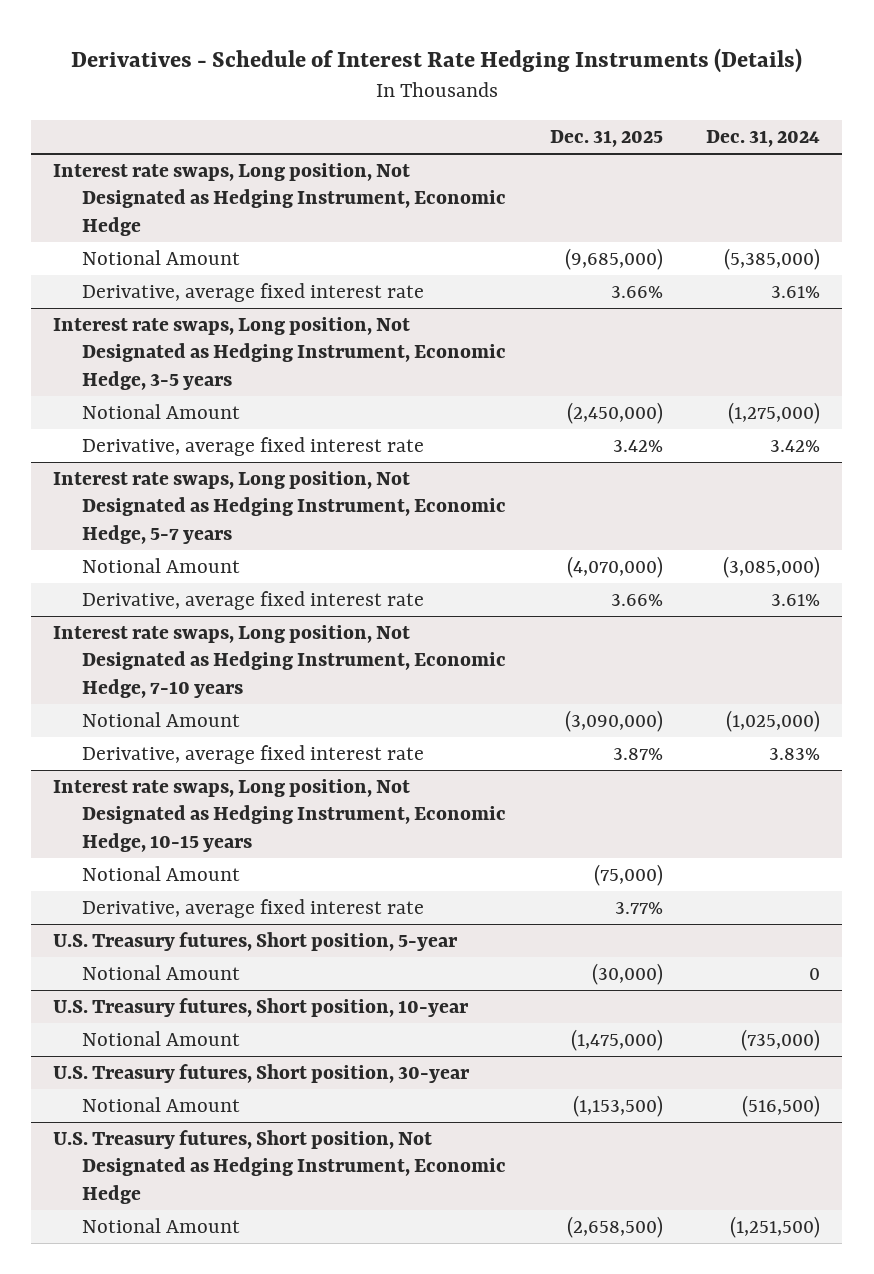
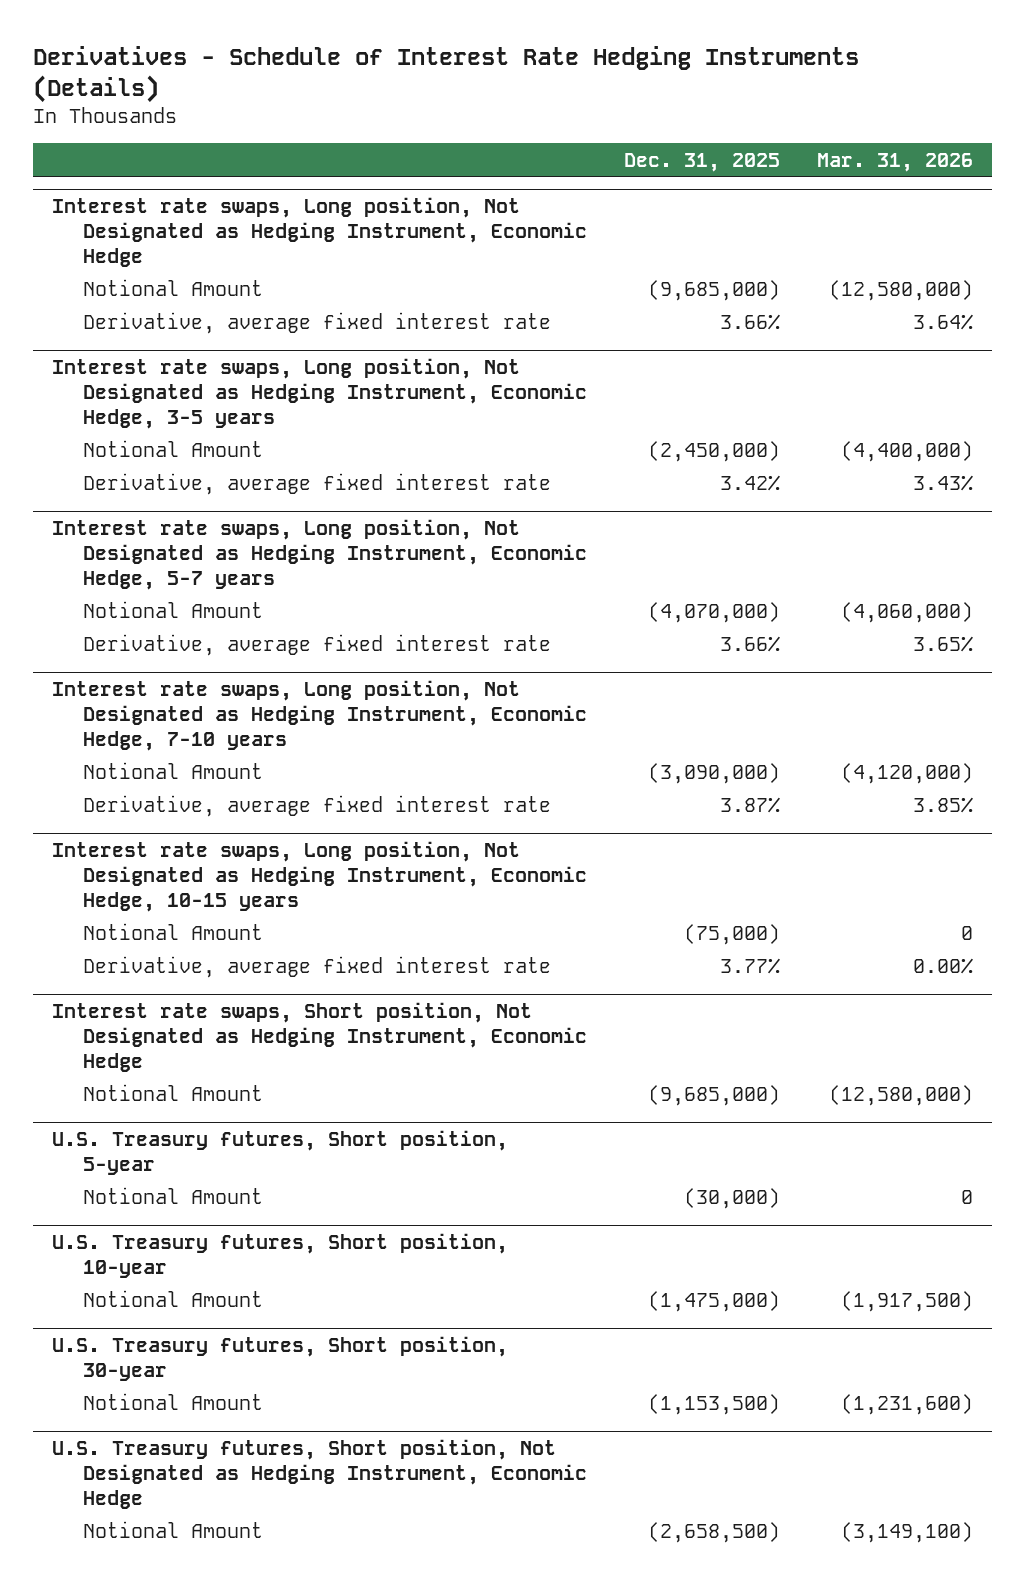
[706,130,821,148] Dec. 31, 2024 -> none
none -> [817,153,974,173] Mar. 31, 2026
none -> [51,1002,587,1072] Interest rate swaps, Short position, Not Designated as Hedging Instrument, Economic Hedge
none -> [82,1083,263,1101] Notional Amount

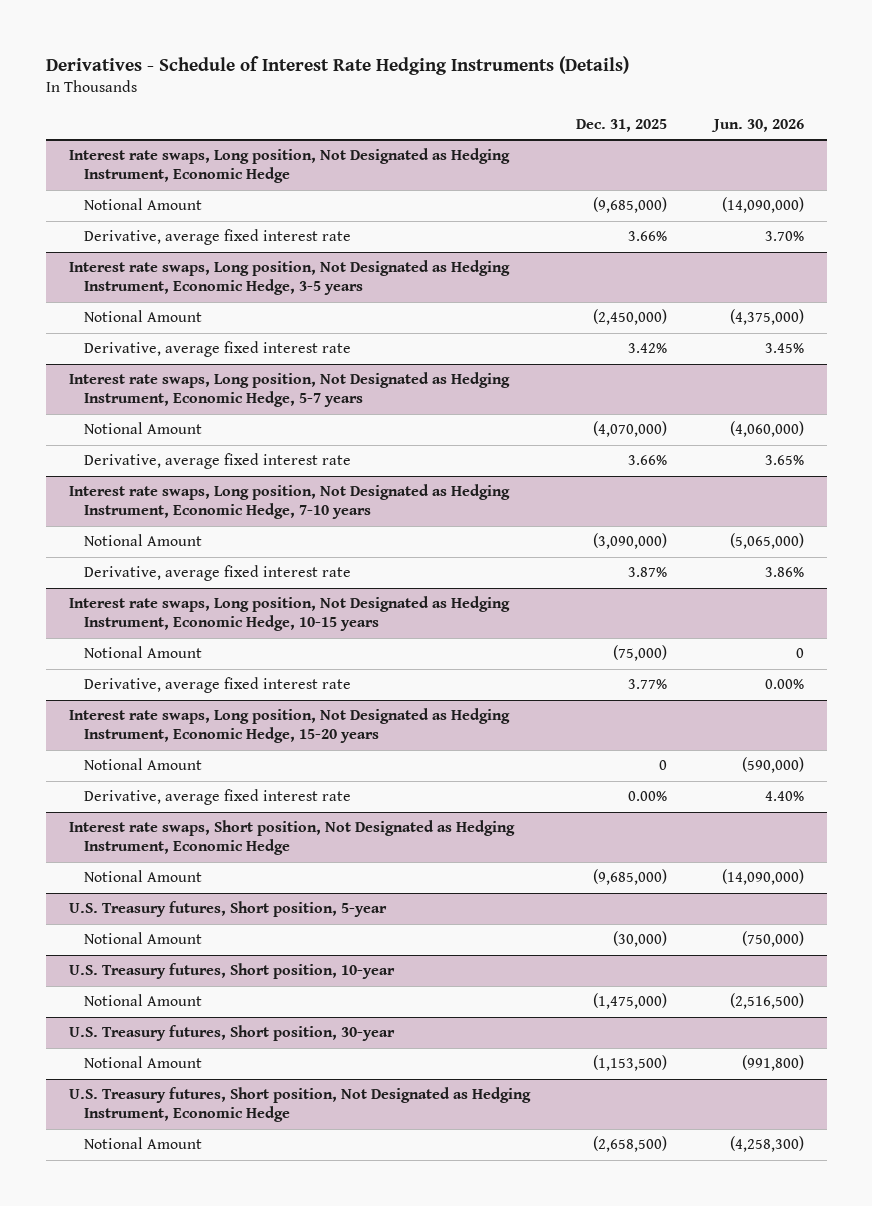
[817,153,974,173] Mar. 31, 2026 -> none
none -> [710,118,804,132] Jun. 30, 2026
none -> [68,708,510,744] Interest rate swaps, Long position, Not Designated as Hedging Instrument, Economic Hedge, 15-20 years
none -> [83,758,202,771] Notional Amount
none -> [83,789,351,806] Derivative, average fixed interest rate

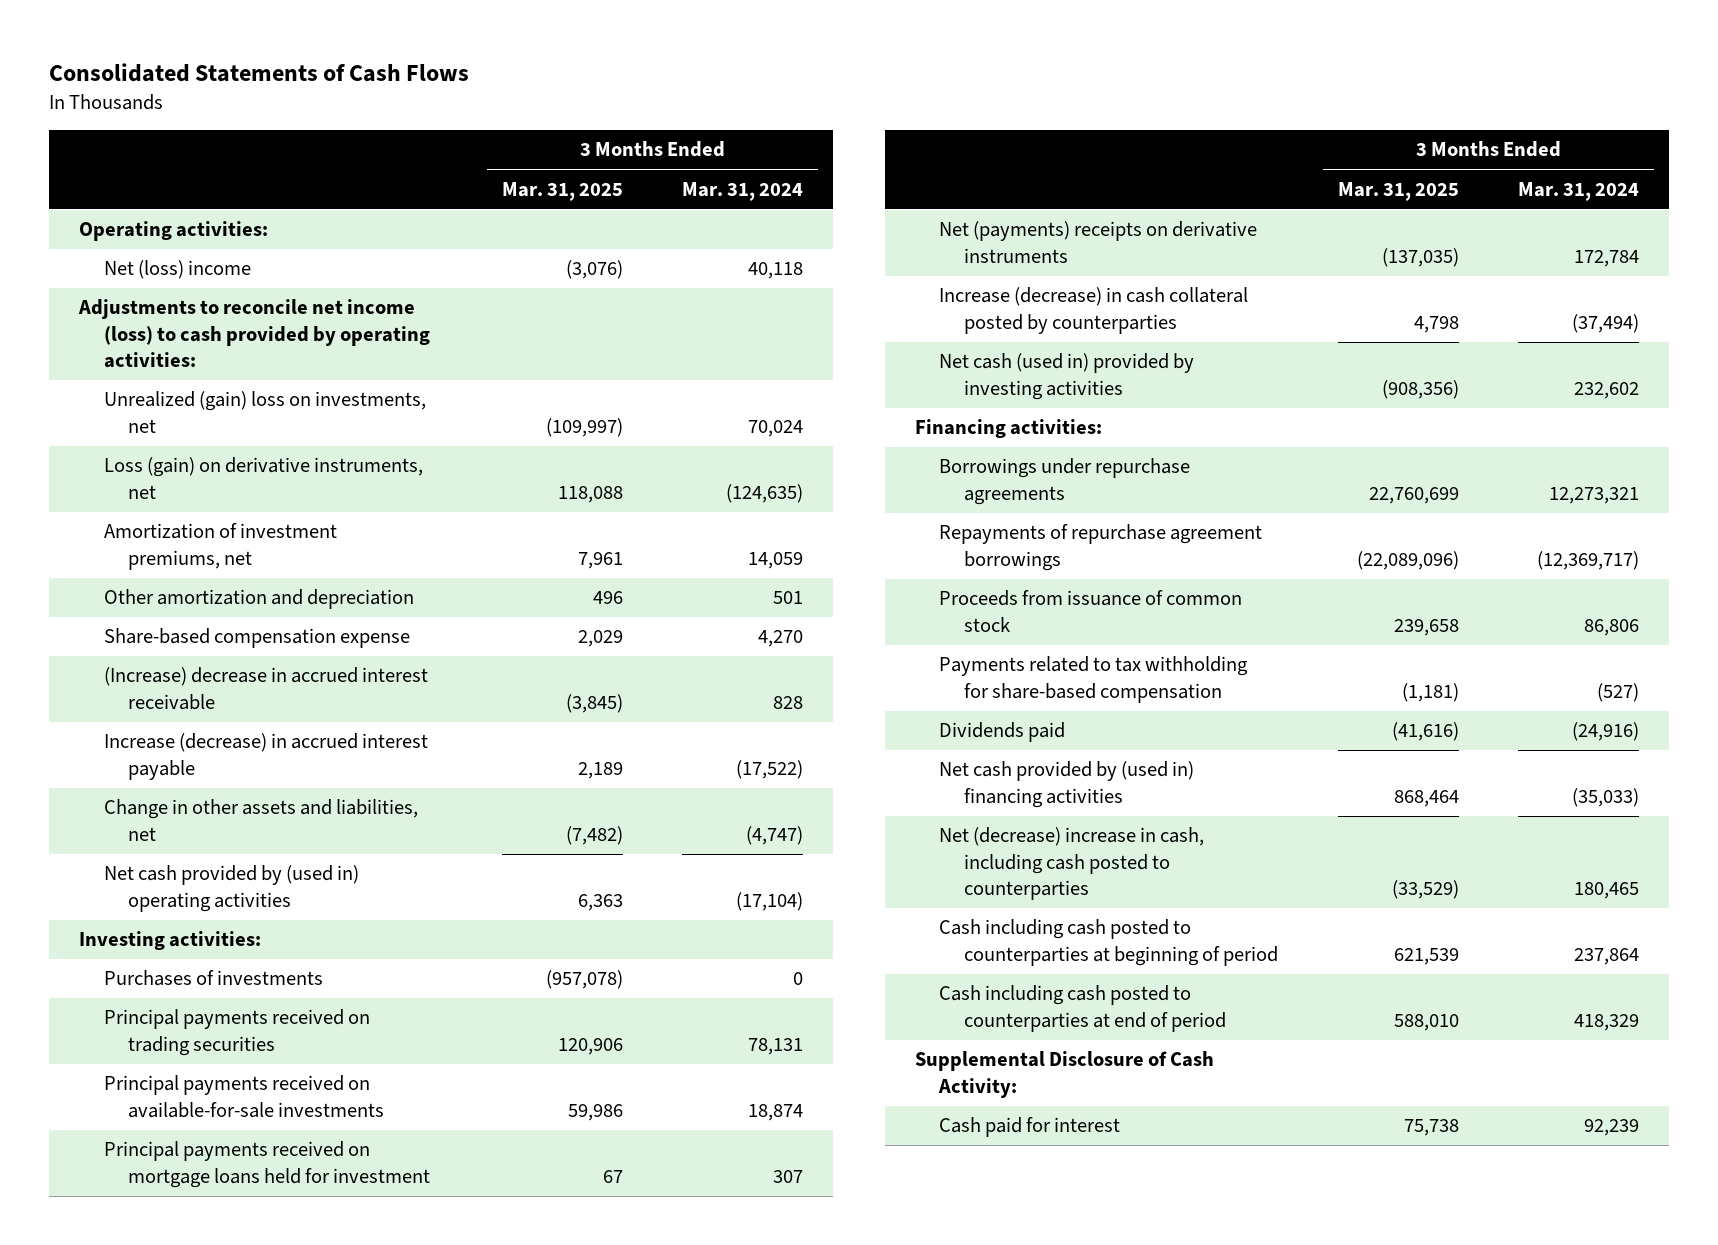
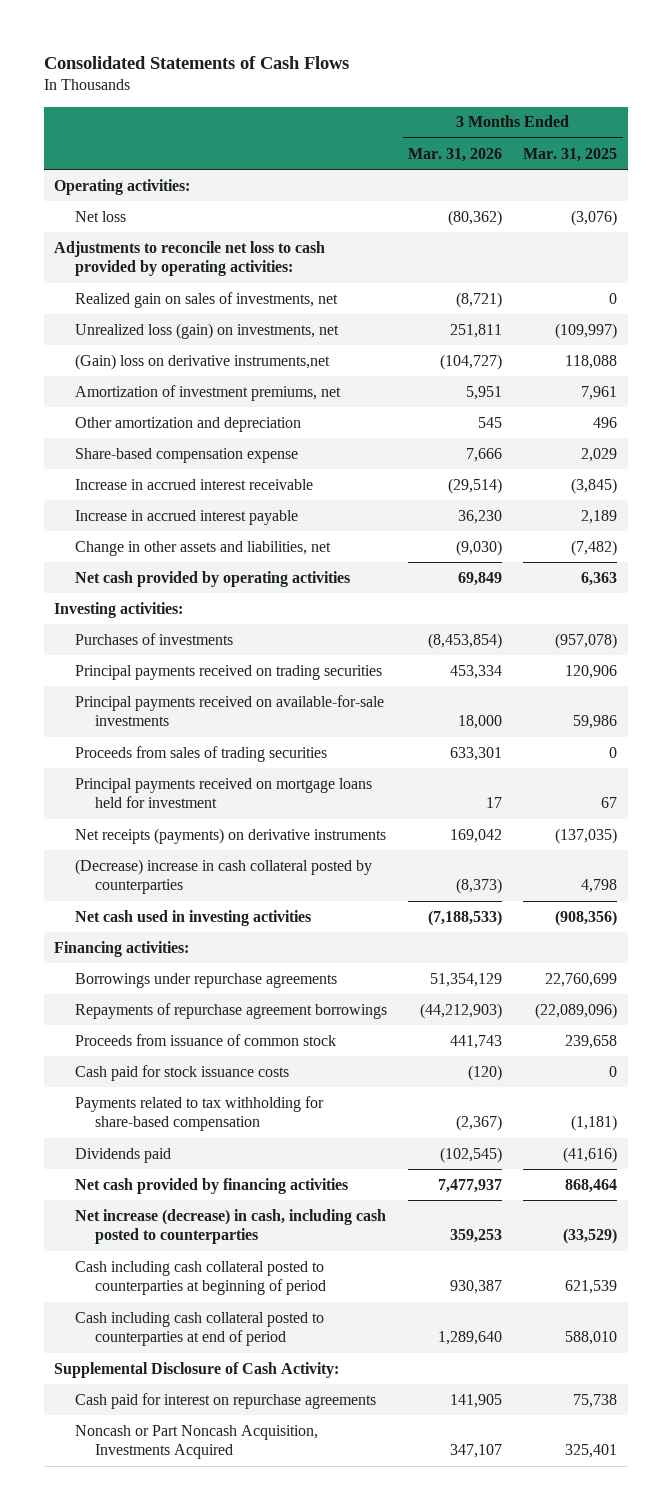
[682,181,804,201] Mar. 31, 2024 -> none
none -> [408,147,503,162] Mar. 31, 2026
[103,260,251,280] Net (loss) income -> [74,210,126,222] Net loss
[77,299,430,369] Adjustments to reconcile net income (loss) to cash provided by operating activities: -> [54,240,326,277] Adjustments to reconcile net loss to cash provided by operating activities:
none -> [74,291,338,308] Realized gain on sales of investments, net
[103,391,426,433] Unrealized (gain) loss on investments, net -> [74,322,339,339] Unrealized loss (gain) on investments, net
[103,457,423,499] Loss (gain) on derivative instruments, net -> [74,353,330,370] (Gain) loss on derivative instruments,net
[103,667,428,710] (Increase) decrease in accrued interest receivable -> [74,478,313,490] Increase in accrued interest receivable
[103,733,428,780] Increase (decrease) in accrued interest payable -> [74,509,298,525] Increase in accrued interest payable
[103,865,359,912] Net cash provided by (used in) operating activities -> [74,570,350,587] Net cash provided by operating activities
none -> [74,745,327,762] Proceeds from sales of trading securities
[939,221,1258,263] Net (payments) receipts on derivative instruments -> [74,827,386,844] Net receipts (payments) on derivative instruments
[939,287,1249,334] Increase (decrease) in cash collateral posted by counterparties -> [74,858,372,895] (Decrease) increase in cash collateral posted by counterparties
[939,353,1195,400] Net cash (used in) provided by investing activities -> [74,909,311,926] Net cash used in investing activities
none -> [74,1064,289,1081] Cash paid for stock issuance costs
[939,761,1195,808] Net cash provided by (used in) financing activities -> [74,1177,348,1194] Net cash provided by financing activities
[939,827,1205,901] Net (decrease) increase in cash, including cash posted to counterparties -> [74,1208,386,1245] Net increase (decrease) in cash, including cash posted to counterparties
[939,919,1279,966] Cash including cash posted to counterparties at beginning of period -> [74,1260,327,1296] Cash including cash collateral posted to counterparties at beginning of period
[939,985,1227,1032] Cash including cash posted to counterparties at end of period -> [74,1311,324,1347] Cash including cash collateral posted to counterparties at end of period
[939,1117,1121,1138] Cash paid for interest -> [74,1392,376,1409] Cash paid for interest on repurchase agreements
none -> [74,1424,318,1460] Noncash or Part Noncash Acquisition, Investments Acquired

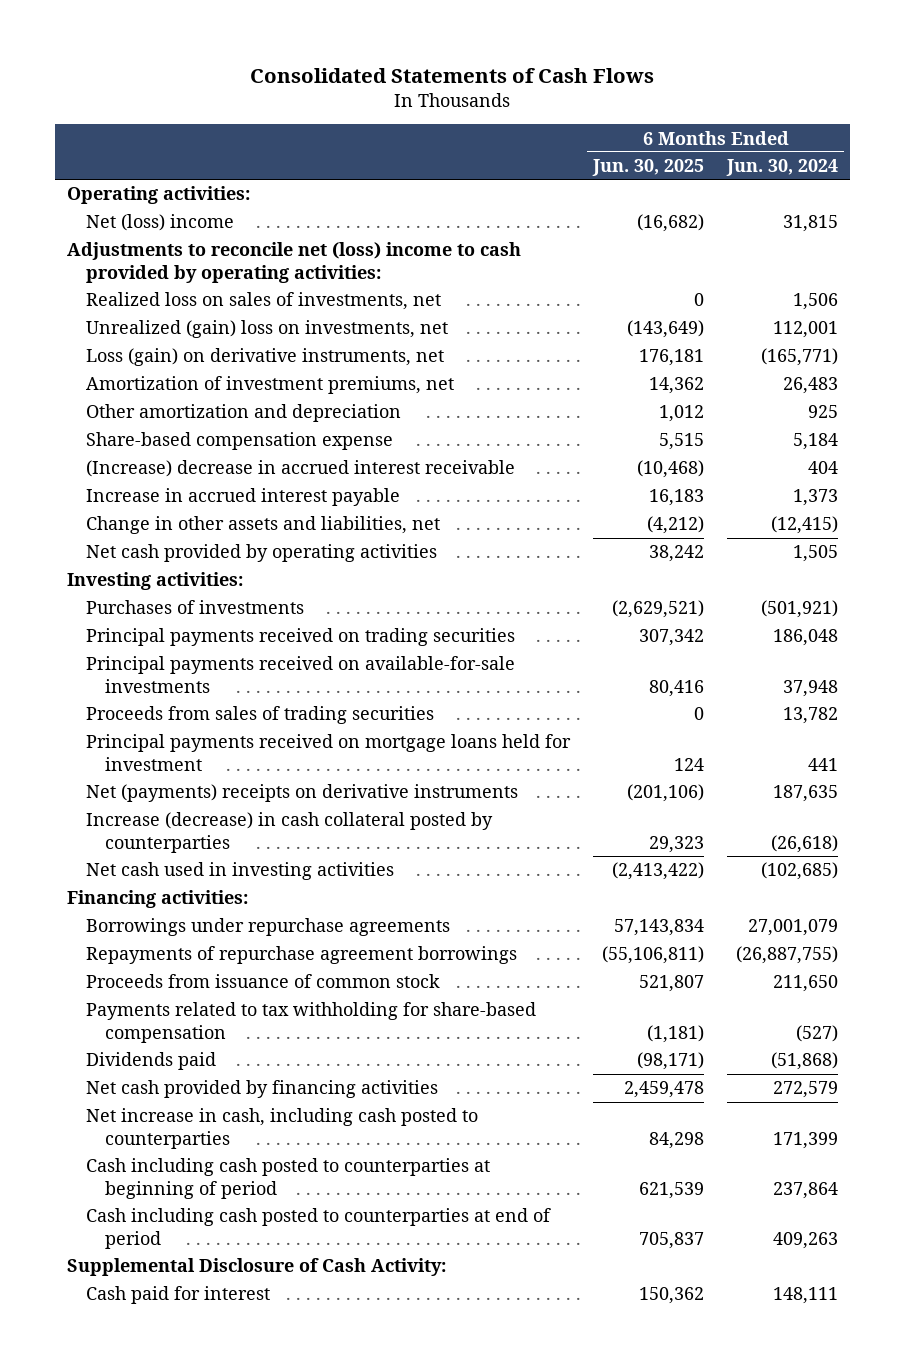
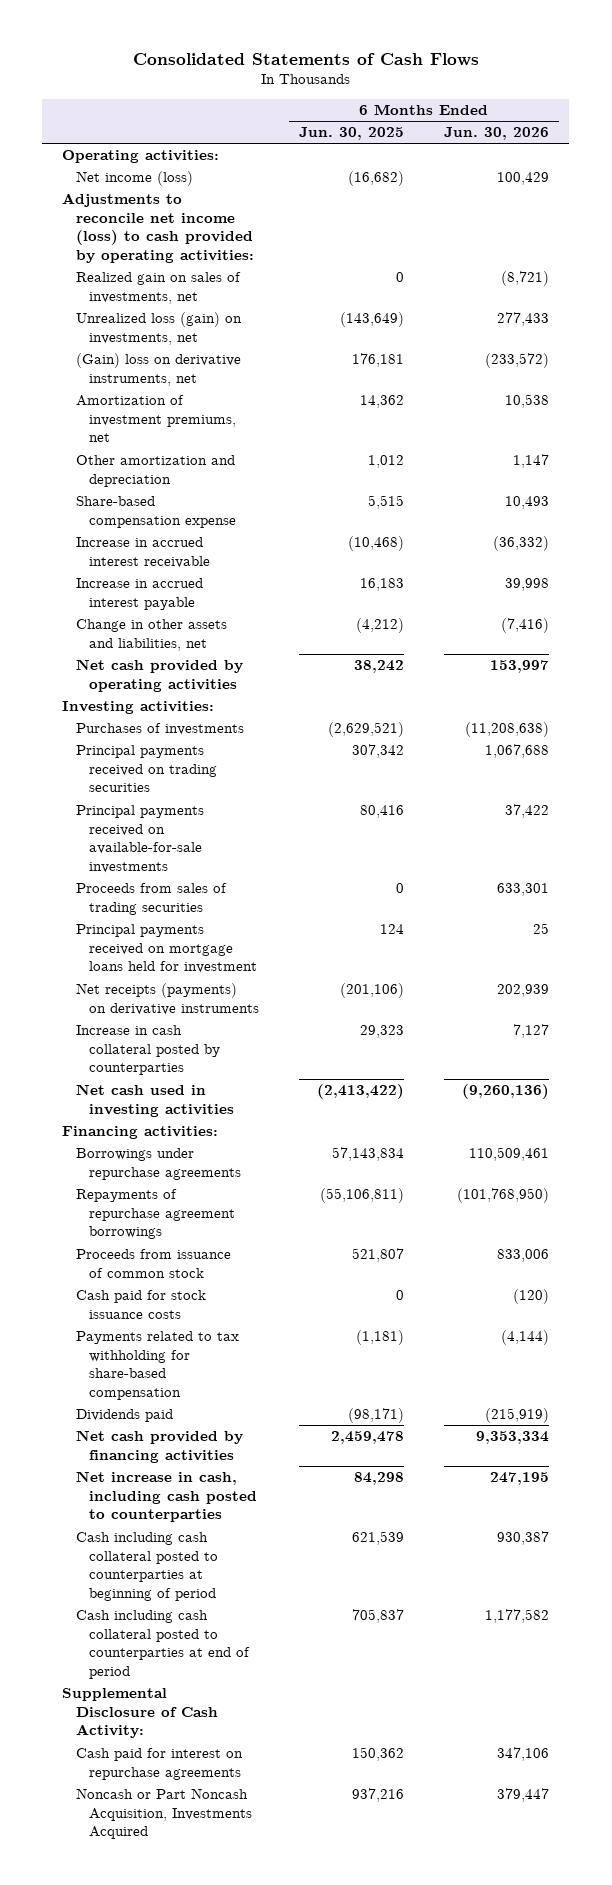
[726,159,839,177] Jun. 30, 2024 -> none
none -> [444,127,550,141] Jun. 30, 2026
[85,214,234,232] Net (loss) income -> [75,171,193,187] Net income (loss)
[66,242,521,284] Adjustments to reconcile net (loss) income to cash provided by operating activities: -> [62,193,254,264] Adjustments to reconcile net income (loss) to cash provided by operating activities:
[85,292,441,311] Realized loss on sales of investments, net -> [75,272,241,304] Realized gain on sales of investments, net
[85,320,448,339] Unrealized (gain) loss on investments, net -> [75,312,242,345] Unrealized loss (gain) on investments, net
[85,348,444,367] Loss (gain) on derivative instruments, net -> [75,353,241,386] (Gain) loss on derivative instruments, net
[85,460,515,478] (Increase) decrease in accrued interest receivable -> [75,537,211,568] Increase in accrued interest receivable
[85,784,518,803] Net (payments) receipts on derivative instruments -> [75,983,260,1015] Net receipts (payments) on derivative instruments
[85,812,493,854] Increase (decrease) in cash collateral posted by counterparties -> [75,1025,221,1076] Increase in cash collateral posted by counterparties
none -> [75,1290,206,1319] Cash paid for stock issuance costs
[85,1158,490,1200] Cash including cash posted to counterparties at beginning of period -> [75,1532,219,1602] Cash including cash collateral posted to counterparties at beginning of period
[85,1208,551,1250] Cash including cash posted to counterparties at end of period -> [75,1610,251,1680] Cash including cash collateral posted to counterparties at end of period
[85,1286,270,1305] Cash paid for interest -> [75,1748,243,1780] Cash paid for interest on repurchase agreements
none -> [75,1788,253,1840] Noncash or Part Noncash Acquisition, Investments Acquired

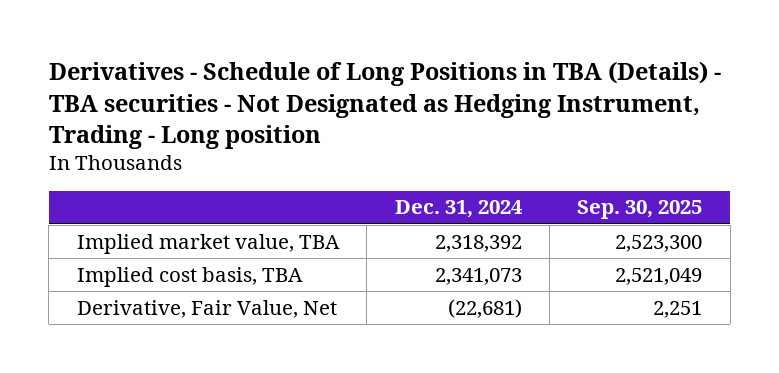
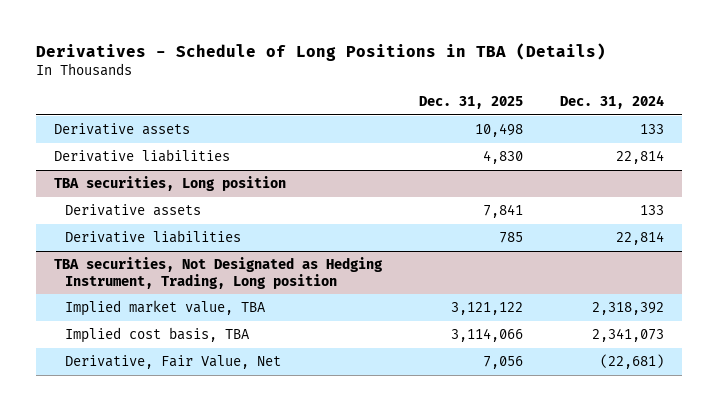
[48,61,721,150] Derivatives - Schedule of Long Positions in TBA (Details) - TBA securities - Not Designated as Hedging Instrument, Trading - Long position -> [35,42,606,61] Derivatives - Schedule of Long Positions in TBA (Details)
[577,200,703,220] Sep. 30, 2025 -> none
none -> [418,95,523,109] Dec. 31, 2025
none -> [54,123,191,136] Derivative assets
none -> [54,149,231,163] Derivative liabilities
none -> [54,176,287,192] TBA securities, Long position
none -> [65,204,202,217] Derivative assets
none -> [65,230,242,244] Derivative liabilities
none -> [54,257,384,289] TBA securities, Not Designated as Hedging Instrument, Trading, Long position

